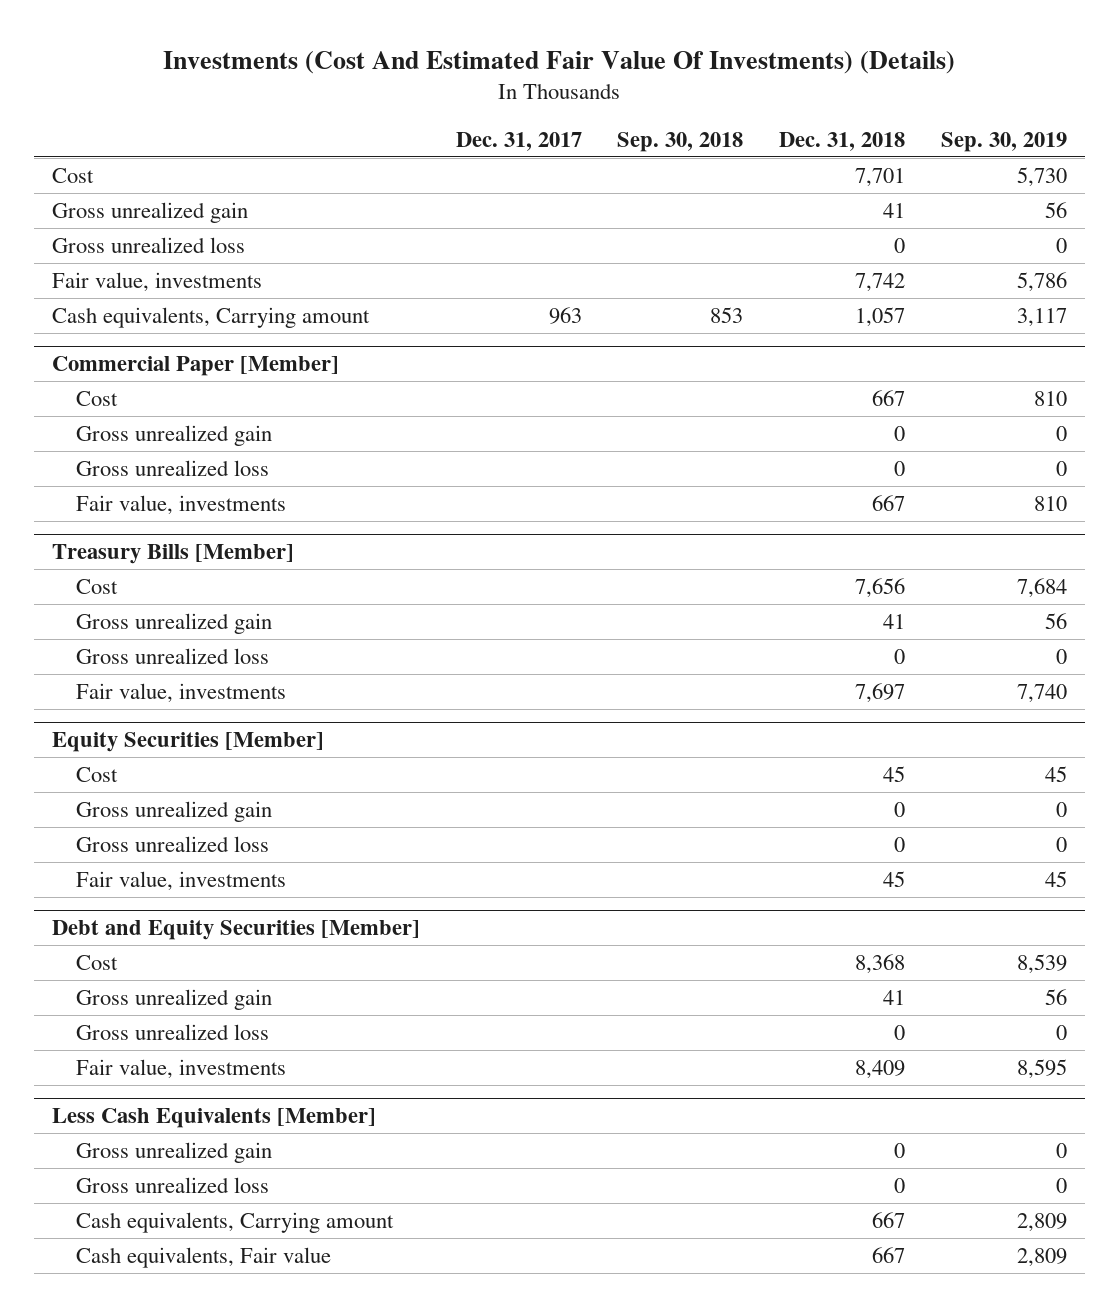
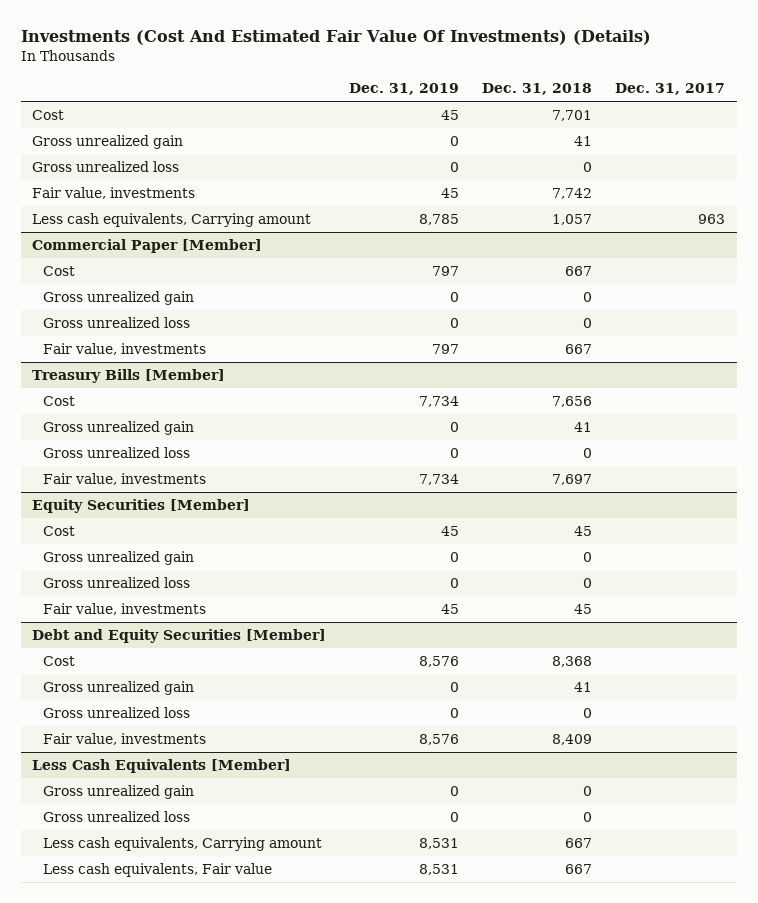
[617,131,744,152] Sep. 30, 2018 -> none
[940,131,1067,152] Sep. 30, 2019 -> none
none -> [349,83,460,96] Dec. 31, 2019
[51,306,370,328] Cash equivalents, Carrying amount -> [32,213,312,228] Less cash equivalents, Carrying amount
[75,1211,394,1233] Cash equivalents, Carrying amount -> [42,837,322,852] Less cash equivalents, Carrying amount
[75,1246,331,1268] Cash equivalents, Fair value -> [42,863,272,878] Less cash equivalents, Fair value

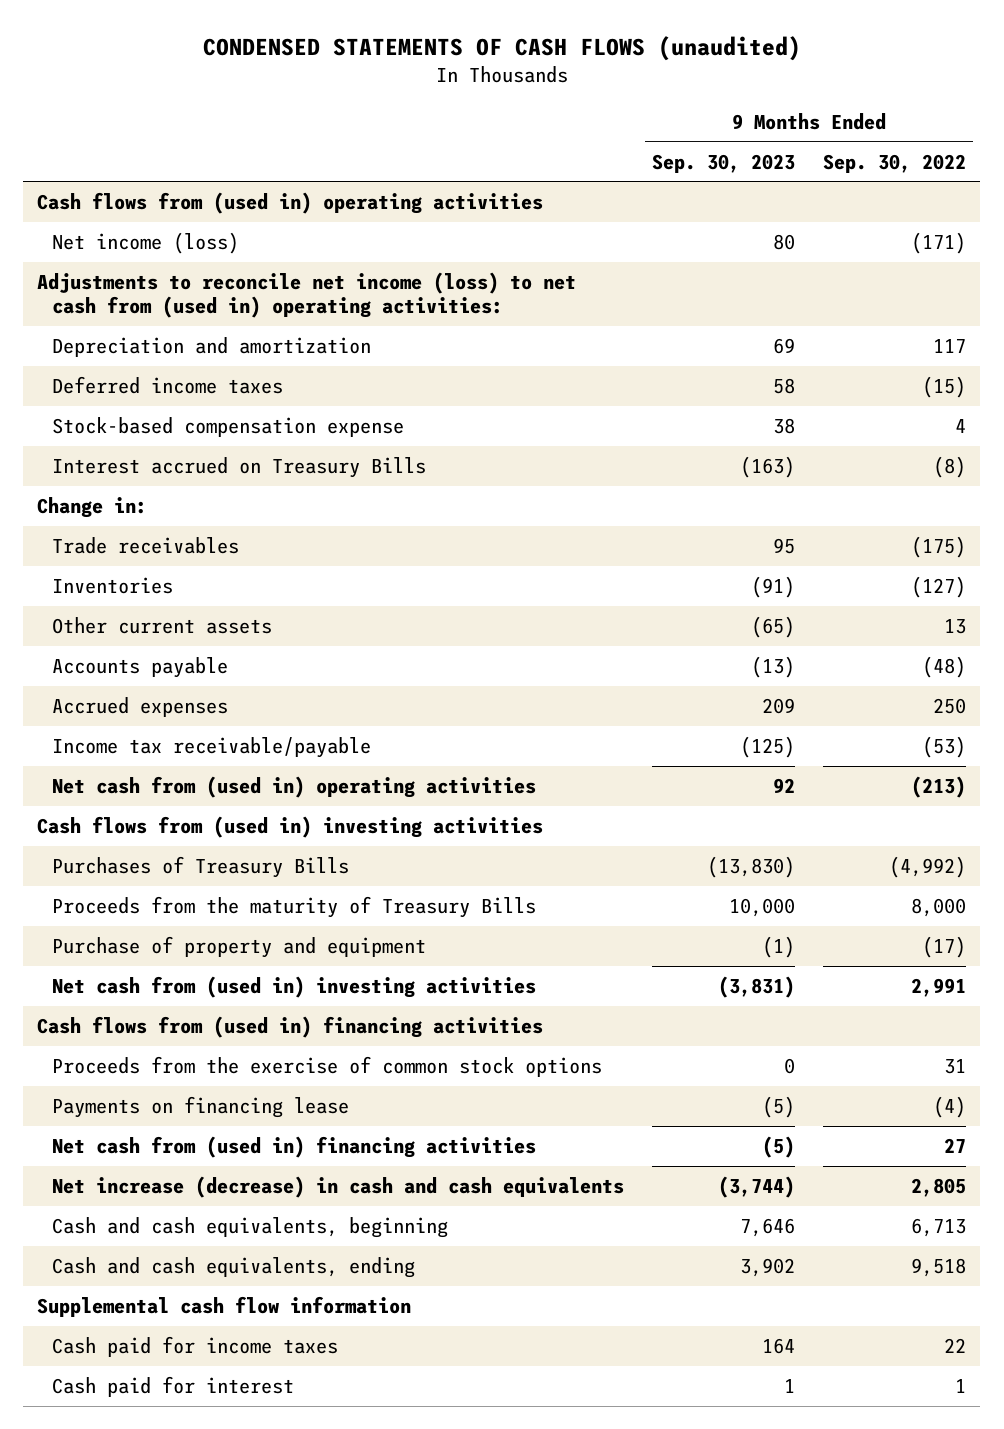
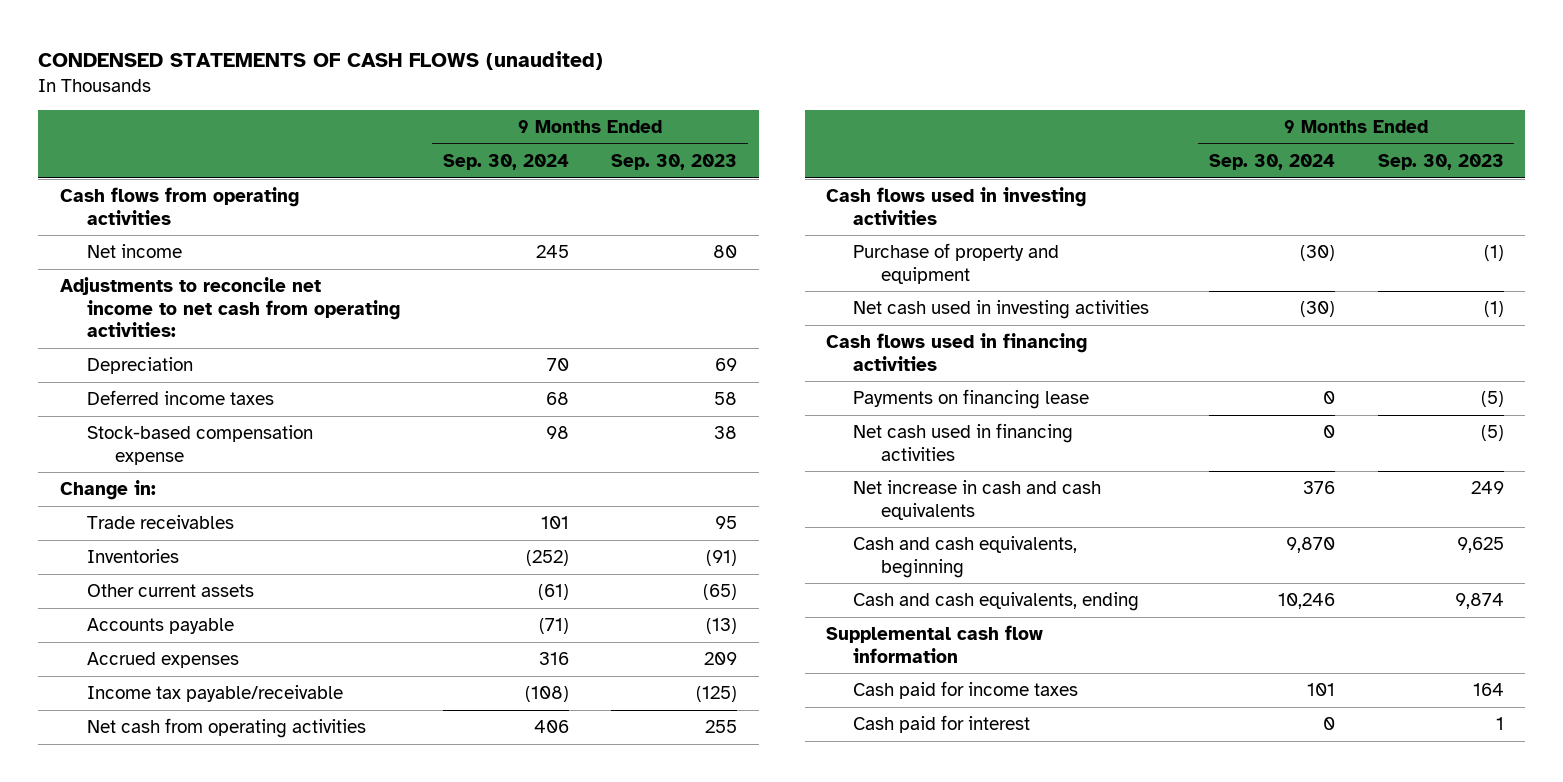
[823,153,967,173] Sep. 30, 2022 -> none
none -> [442,154,569,171] Sep. 30, 2024
[37,191,544,214] Cash flows from (used in) operating activities -> [59,187,299,225] Cash flows from operating activities
[52,231,240,254] Net income (loss) -> [87,244,183,259] Net income
[37,271,577,318] Adjustments to reconcile net income (loss) to net cash from (used in) operating activities: -> [59,277,401,338] Adjustments to reconcile net income to net cash from operating activities:
[52,336,372,357] Depreciation and amortization -> [87,357,194,375] Depreciation
[52,456,427,478] Interest accrued on Treasury Bills -> none
[52,855,350,878] Purchases of Treasury Bills -> none
[52,895,537,918] Proceeds from the maturity of Treasury Bills -> none
[52,736,372,758] Income tax receivable/payable -> [87,685,344,703] Income tax payable/receivable
[52,775,537,798] Net cash from (used in) operating activities -> [87,718,367,739] Net cash from operating activities
[773,777,796,793] 92 -> [705,720,738,734] 255
[37,815,544,838] Cash flows from (used in) investing activities -> [825,187,1086,225] Cash flows used in investing activities
[52,1055,603,1077] Proceeds from the exercise of common stock options -> none
[52,975,537,998] Net cash from (used in) investing activities -> [853,300,1150,320] Net cash used in investing activities
[718,975,796,998] (3,831) -> [1483,301,1504,318] (1)
[37,1015,544,1038] Cash flows from (used in) financing activities -> [825,333,1087,371] Cash flows used in financing activities
[52,1135,537,1158] Net cash from (used in) financing activities -> [853,423,1074,461] Net cash used in financing activities
[52,1175,625,1198] Net increase (decrease) in cash and cash equivalents -> [853,480,1102,520] Net increase in cash and cash equivalents
[718,1175,796,1198] (3,744) -> [1470,481,1504,495] 249
[740,1217,796,1237] 7,646 -> [1456,537,1504,554] 9,625
[740,1257,796,1277] 3,902 -> [1454,593,1504,610] 9,874

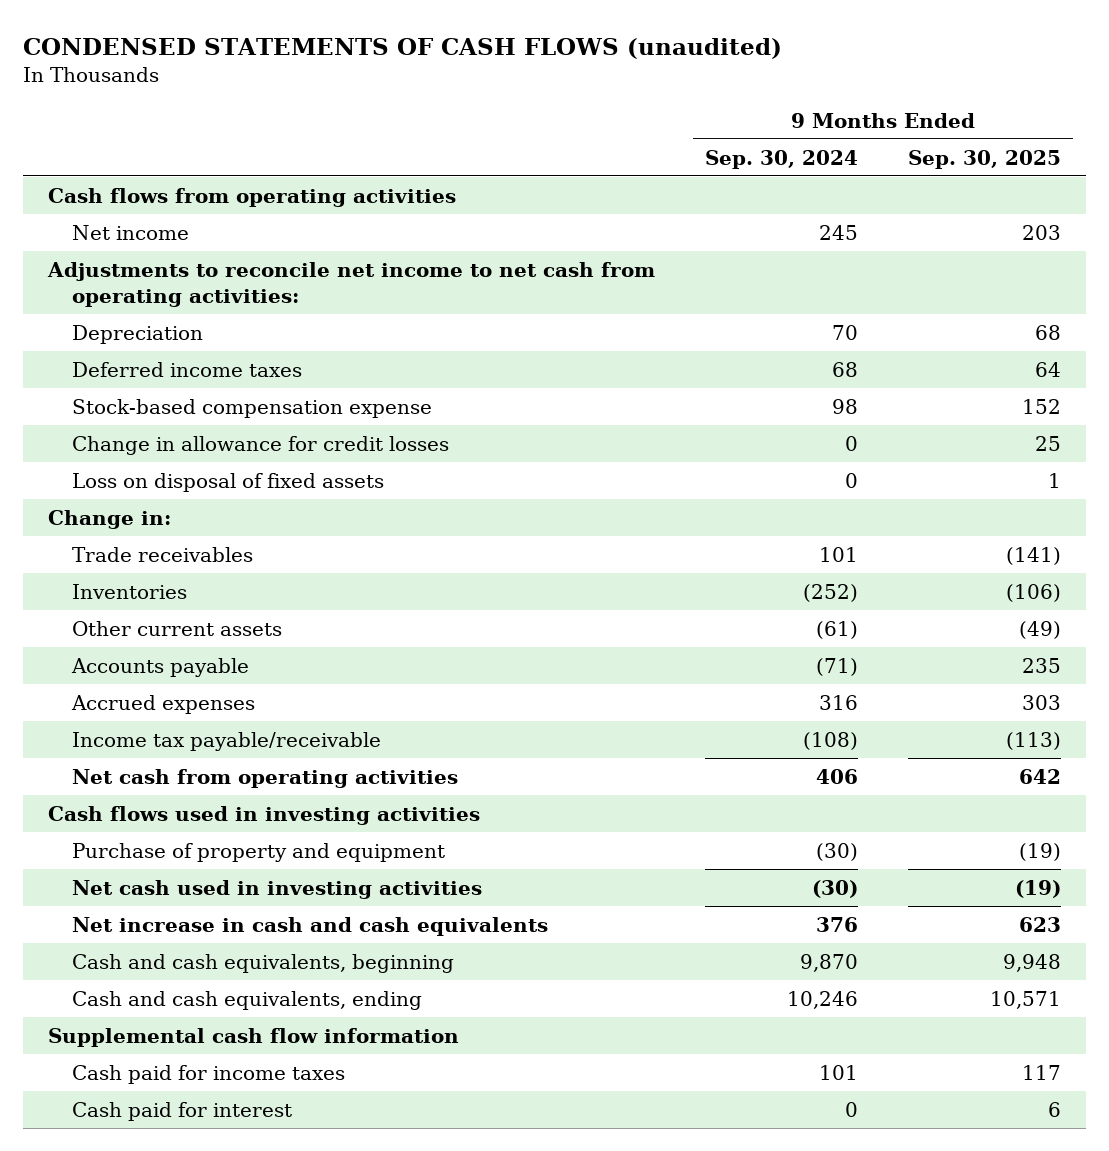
[611,154,738,171] Sep. 30, 2023 -> none
none -> [908,149,1062,169] Sep. 30, 2025
none -> [72,435,450,455] Change in allowance for credit losses
none -> [72,472,385,492] Loss on disposal of fixed assets
[825,333,1087,371] Cash flows used in financing activities -> none
[853,389,1090,410] Payments on financing lease -> none
[853,423,1074,461] Net cash used in financing activities -> none

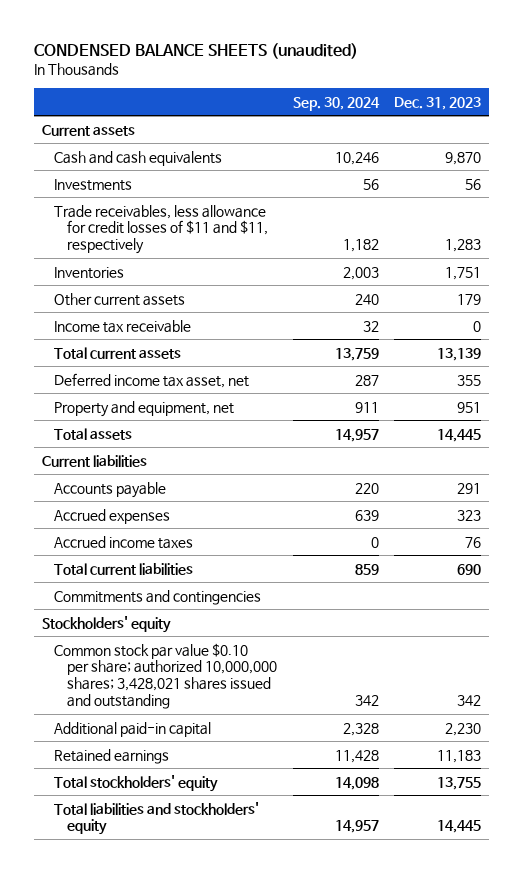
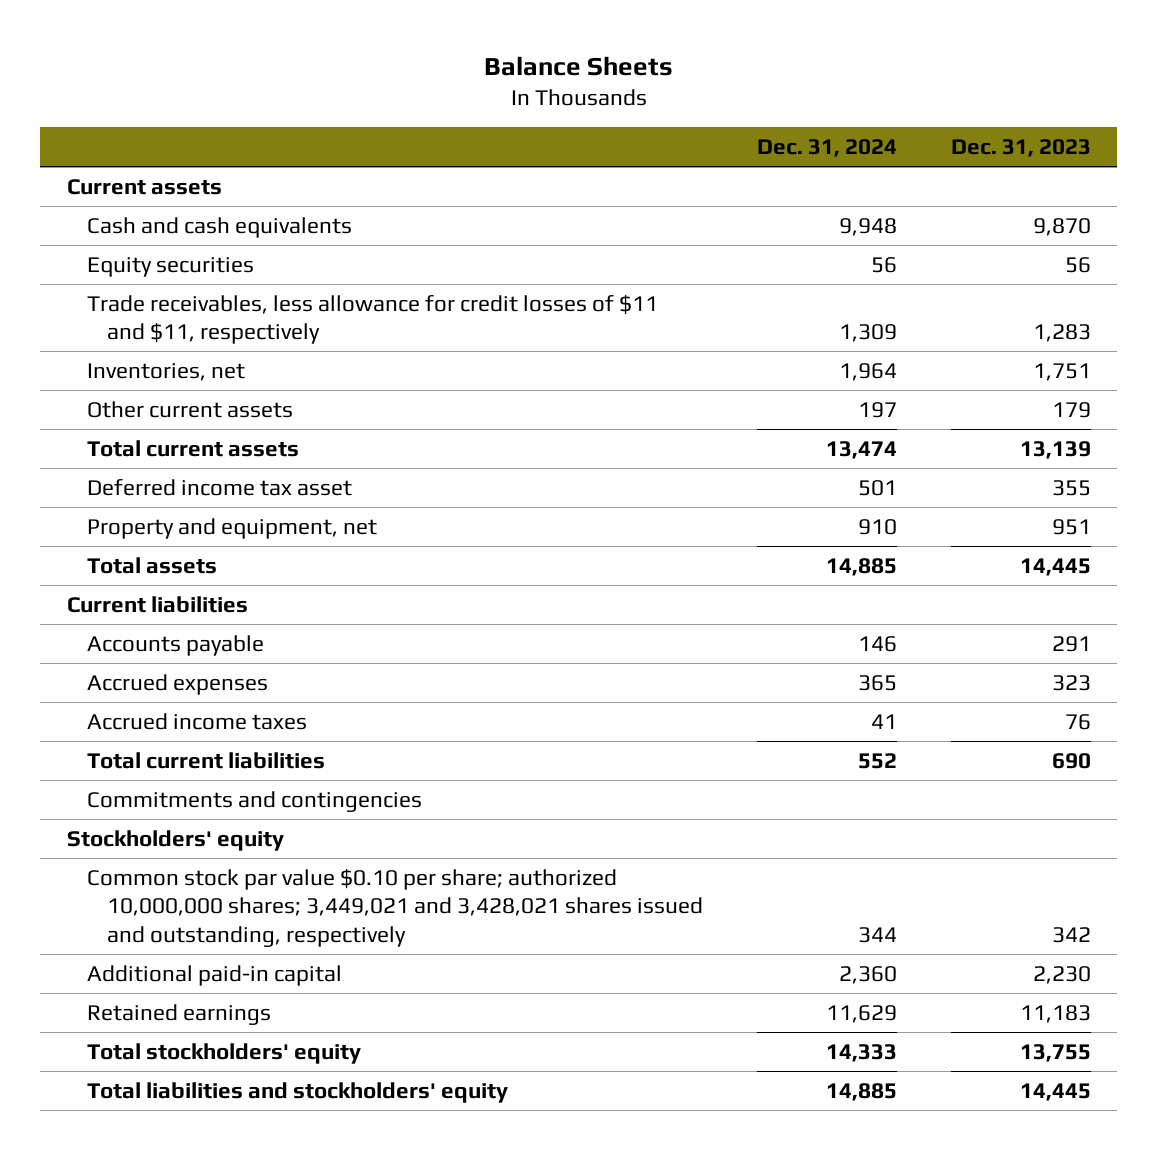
[33,42,358,59] CONDENSED BALANCE SHEETS (unaudited) -> [483,55,673,76] Balance Sheets
[292,96,380,111] Sep. 30, 2024 -> none
none -> [756,139,897,158] Dec. 31, 2024
[54,178,133,191] Investments -> [86,256,254,277] Equity securities
[54,266,125,279] Inventories -> [86,362,245,381] Inventories, net
[54,319,192,333] Income tax receivable -> none
[54,372,250,388] Deferred income tax asset, net -> [86,478,352,496] Deferred income tax asset
[54,642,278,710] Common stock par value $0.10 per share; authorized 10,000,000 shares; 3,428,021 shares issued and outstanding -> [86,868,703,947] Common stock par value $0.10 per share; authorized 10,000,000 shares; 3,449,021 and 3,428,021 shares issued and outstanding, respectively

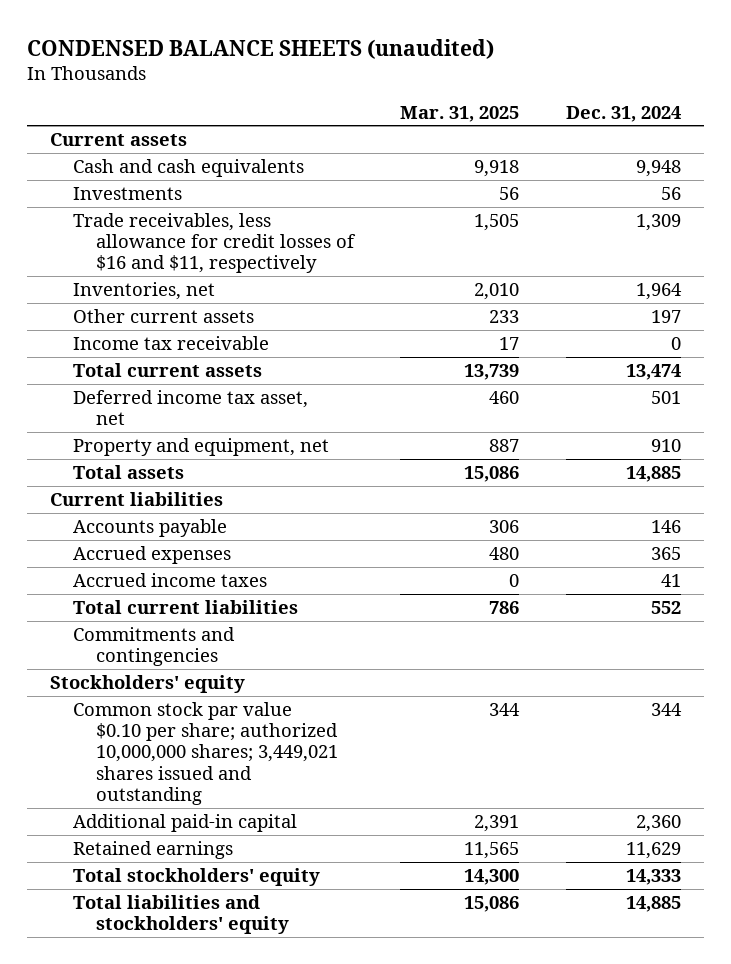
[483,55,673,76] Balance Sheets -> [27,38,495,59] CONDENSED BALANCE SHEETS (unaudited)
[950,139,1091,158] Dec. 31, 2023 -> none
none -> [400,105,520,122] Mar. 31, 2025
[86,256,254,277] Equity securities -> [72,187,182,201] Investments
[86,294,658,345] Trade receivables, less allowance for credit losses of $11 and $11, respectively -> [72,213,356,274] Trade receivables, less allowance for credit losses of $16 and $11, respectively
none -> [72,336,269,351] Income tax receivable
[86,478,352,496] Deferred income tax asset -> [72,390,308,426] Deferred income tax asset, net
[86,868,703,947] Common stock par value $0.10 per share; authorized 10,000,000 shares; 3,449,021 and 3,428,021 shares issued and outstanding, respectively -> [72,702,338,805] Common stock par value $0.10 per share; authorized 10,000,000 shares; 3,449,021 shares issued and outstanding

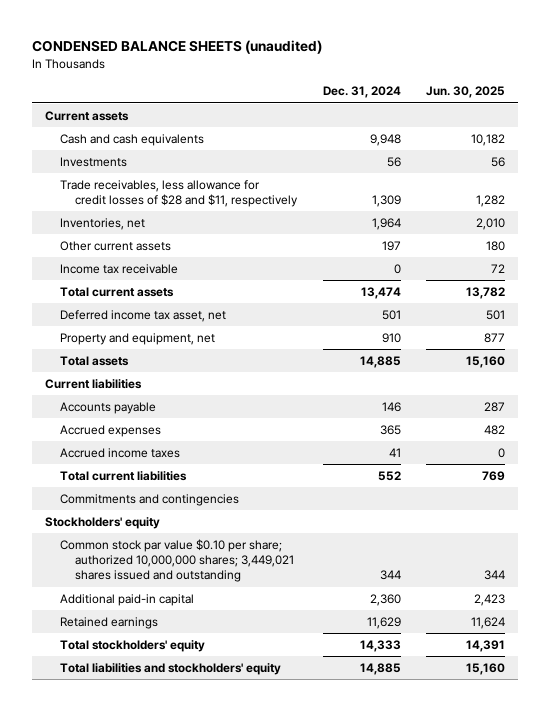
[400,105,520,122] Mar. 31, 2025 -> none
none -> [426,86,506,99] Jun. 30, 2025
[72,213,356,274] Trade receivables, less allowance for credit losses of $16 and $11, respectively -> [60,179,299,208] Trade receivables, less allowance for credit losses of $28 and $11, respectively

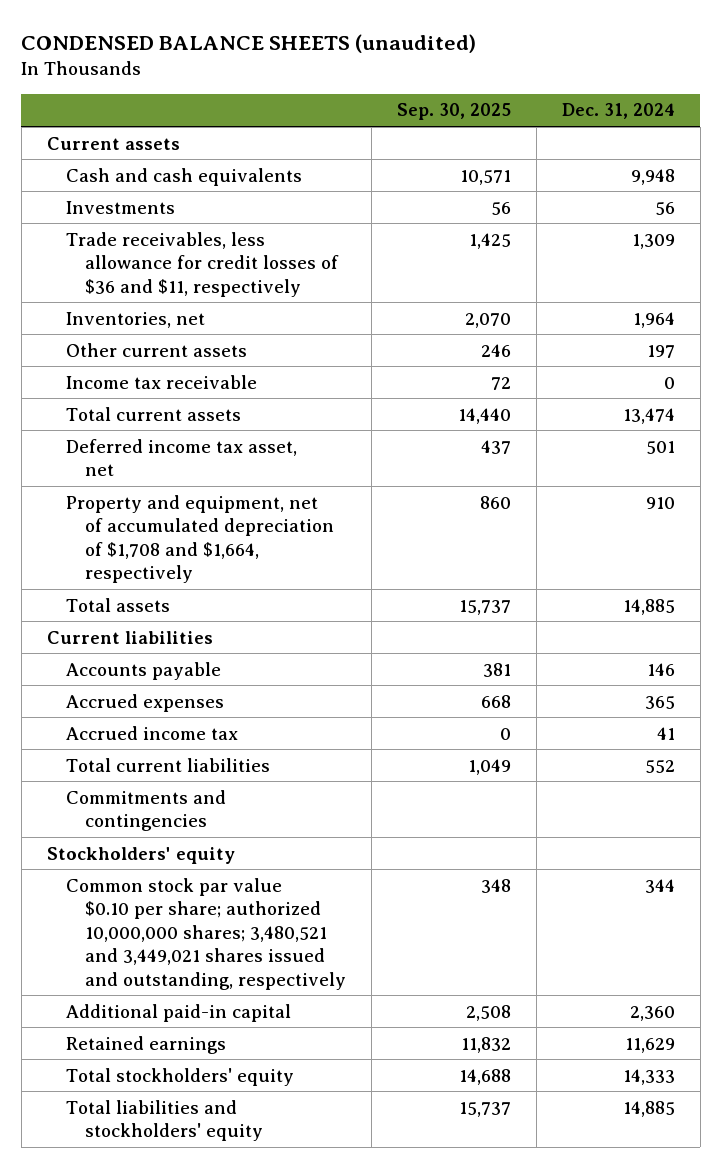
[426,86,506,99] Jun. 30, 2025 -> none
none -> [397,103,512,121] Sep. 30, 2025
[60,179,299,208] Trade receivables, less allowance for credit losses of $28 and $11, respectively -> [65,231,340,297] Trade receivables, less allowance for credit losses of $36 and $11, respectively
[60,332,216,345] Property and equipment, net -> [65,494,335,584] Property and equipment, net of accumulated depreciation of $1,708 and $1,664, respectively
[60,447,181,458] Accrued income taxes -> [65,725,238,740] Accrued income tax
[60,538,295,583] Common stock par value $0.10 per share; authorized 10,000,000 shares; 3,449,021 shares issued and outstanding -> [65,877,347,990] Common stock par value $0.10 per share; authorized 10,000,000 shares; 3,480,521 and 3,449,021 shares issued and outstanding, respectively

